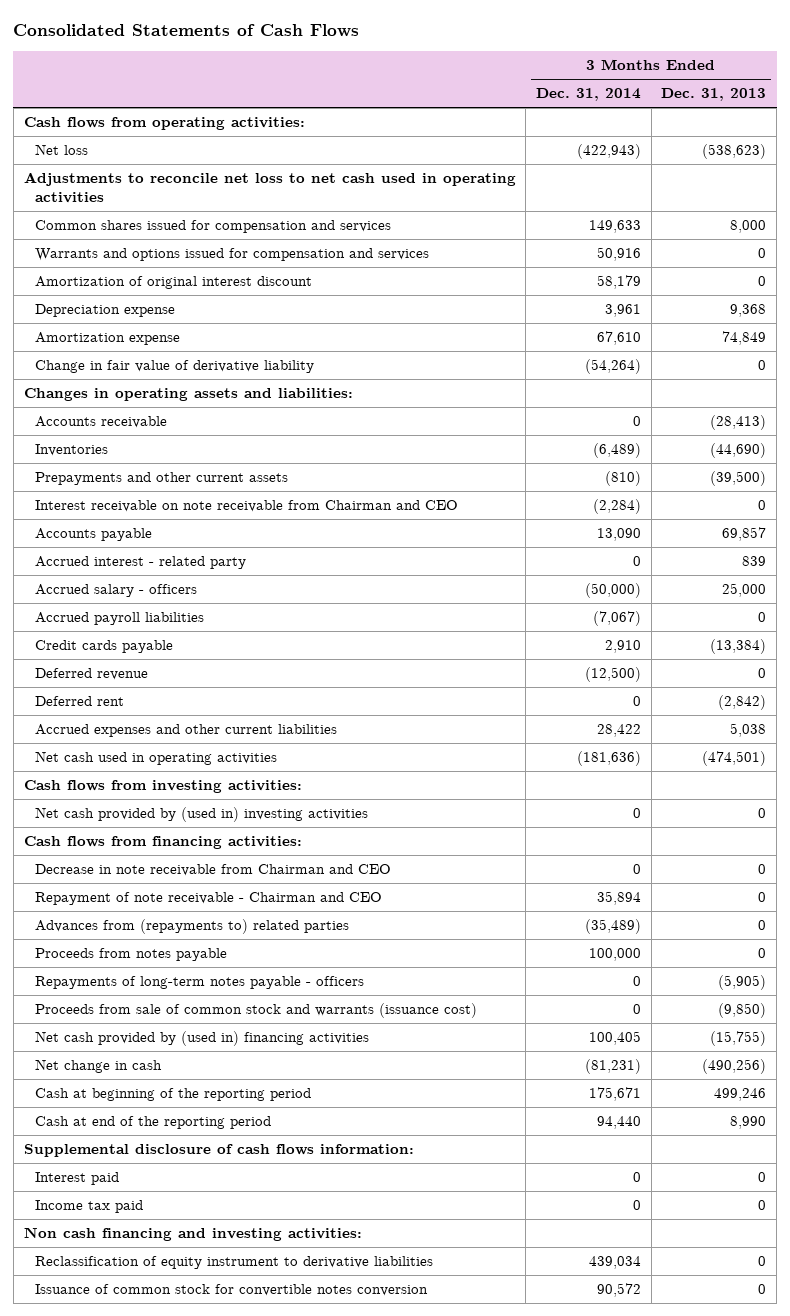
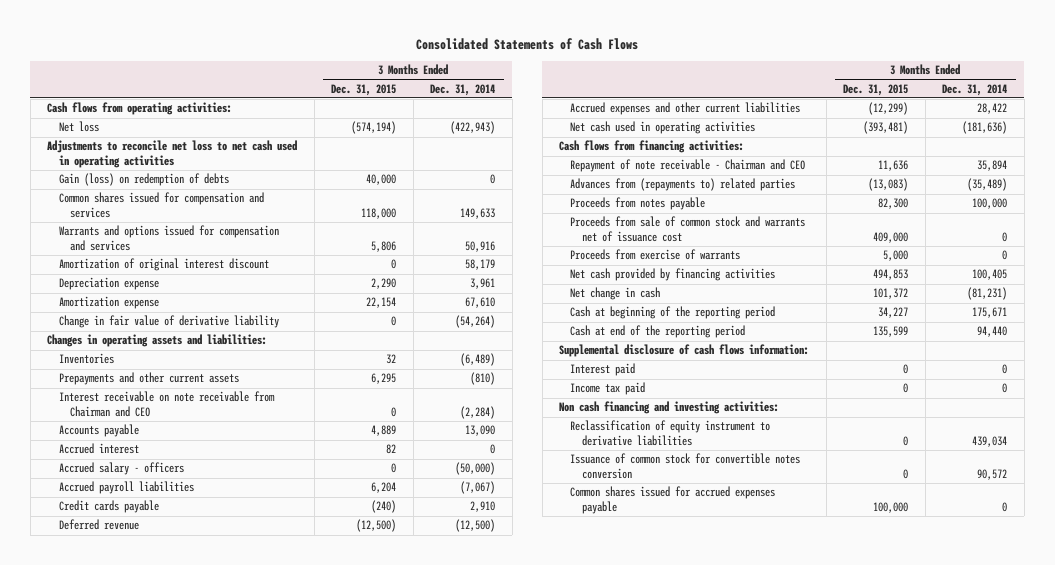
[661,88,767,102] Dec. 31, 2013 -> none
none -> [331,83,397,96] Dec. 31, 2015
none -> [58,173,229,187] Gain (loss) on redemption of debts
[34,416,167,429] Accounts receivable -> none
[34,556,246,570] Accrued interest - related party -> [58,443,139,455] Accrued interest
[34,696,124,707] Deferred rent -> none
[23,780,302,794] Cash flows from investing activities: -> none
[34,807,368,823] Net cash provided by (used in) investing activities -> none
[34,864,391,877] Decrease in note receivable from Chairman and CEO -> none
[34,976,364,990] Repayments of long-term notes payable - officers -> none
[34,1003,477,1019] Proceeds from sale of common stock and warrants (issuance cost) -> [570,216,806,242] Proceeds from sale of common stock and warrants net of issuance cost
none -> [570,249,741,261] Proceeds from exercise of warrants
[34,1031,369,1047] Net cash provided by (used in) financing activities -> [570,268,776,282] Net cash provided by financing activities
none -> [570,486,776,514] Common shares issued for accrued expenses payable

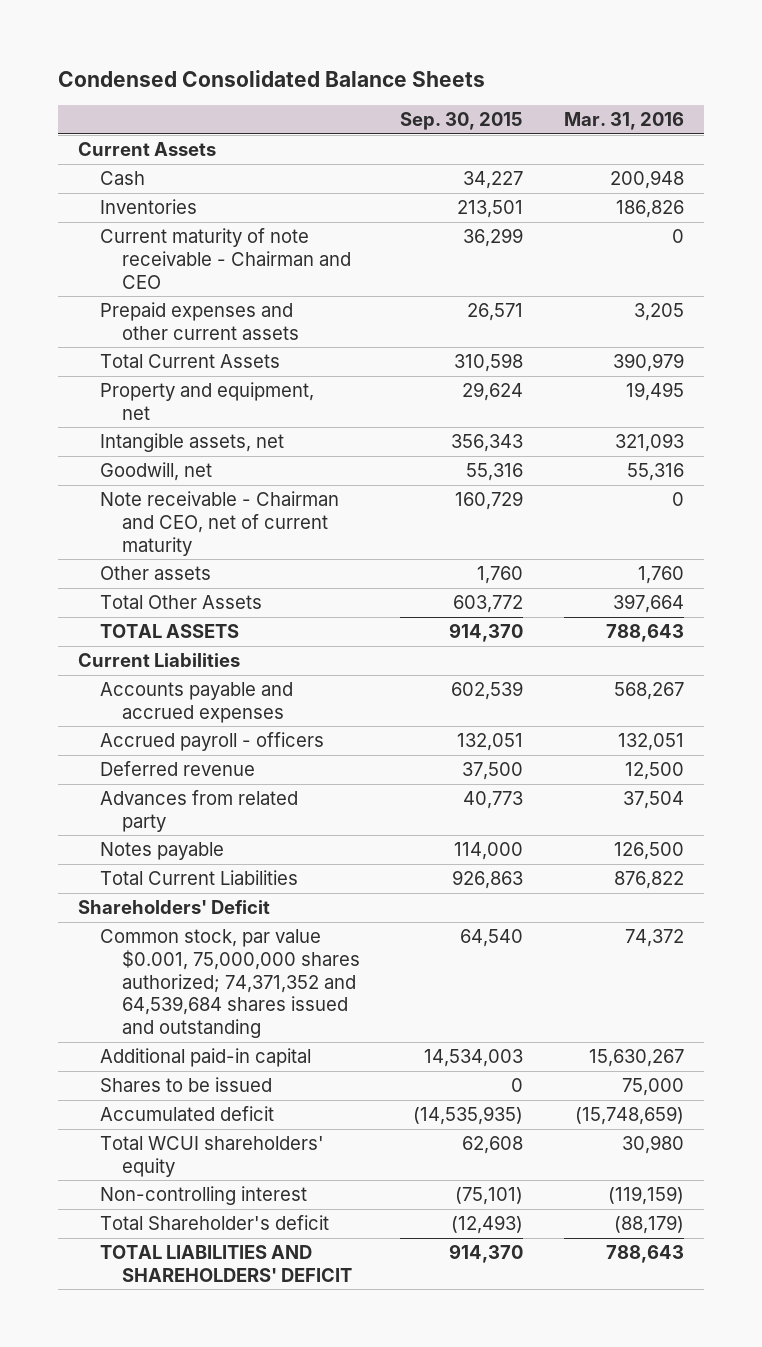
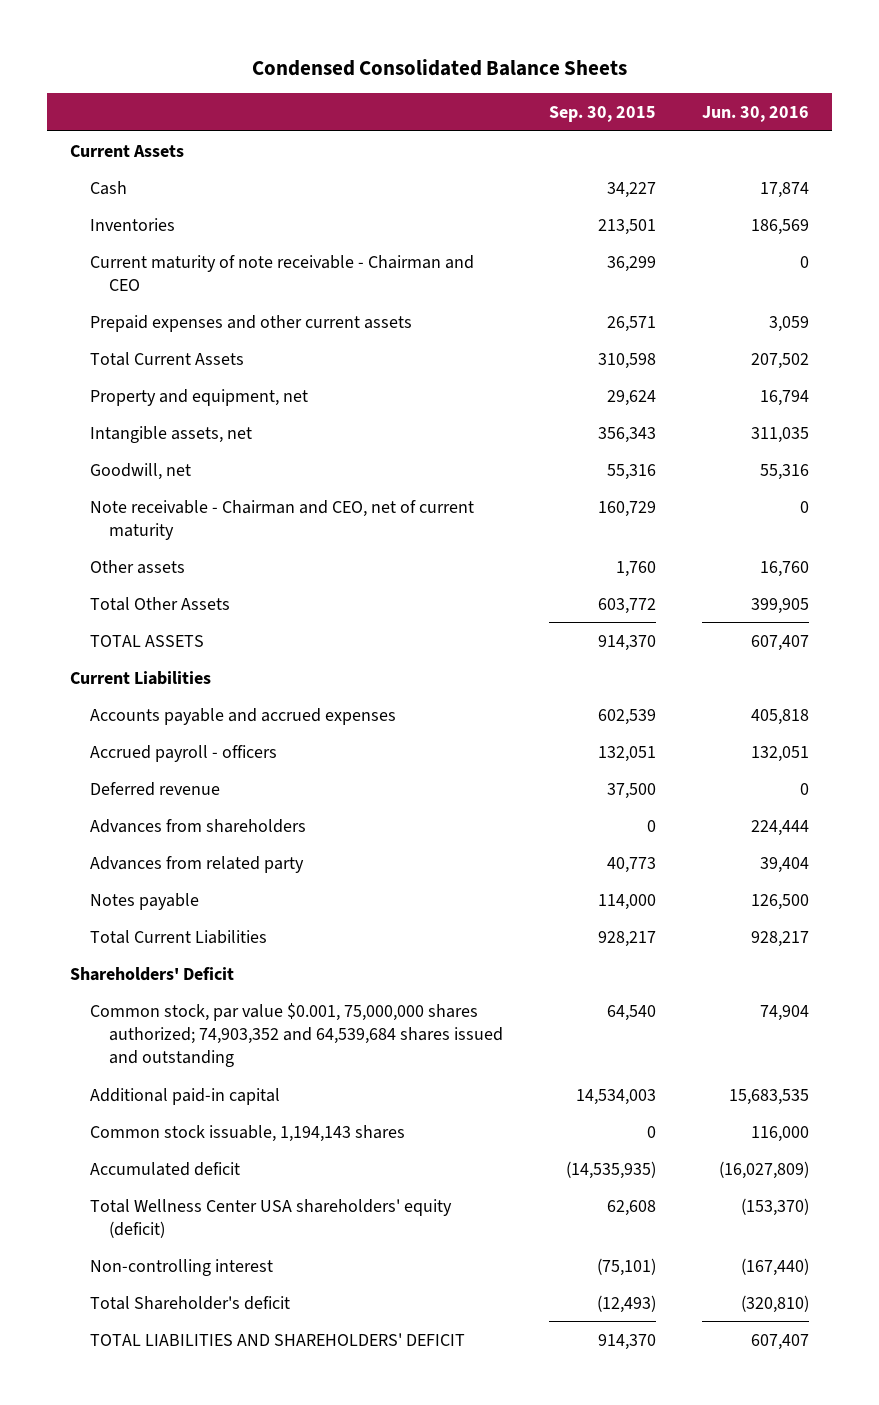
[563,112,684,131] Mar. 31, 2016 -> none
none -> [702,106,810,123] Jun. 30, 2016
none -> [89,818,306,833] Advances from shareholders
[452,870,524,890] 926,863 -> [598,930,657,947] 928,217
[100,929,361,1039] Common stock, par value $0.001, 75,000,000 shares authorized; 74,371,352 and 64,539,684 shares issued and outstanding -> [89,1002,504,1067] Common stock, par value $0.001, 75,000,000 shares authorized; 74,903,352 and 64,539,684 shares issued and outstanding
[100,1077,273,1093] Shares to be issued -> none
none -> [89,1124,405,1142] Common stock issuable, 1,194,143 shares
[100,1136,325,1177] Total WCUI shareholders' equity -> [89,1198,452,1238] Total Wellness Center USA shareholders' equity (deficit)

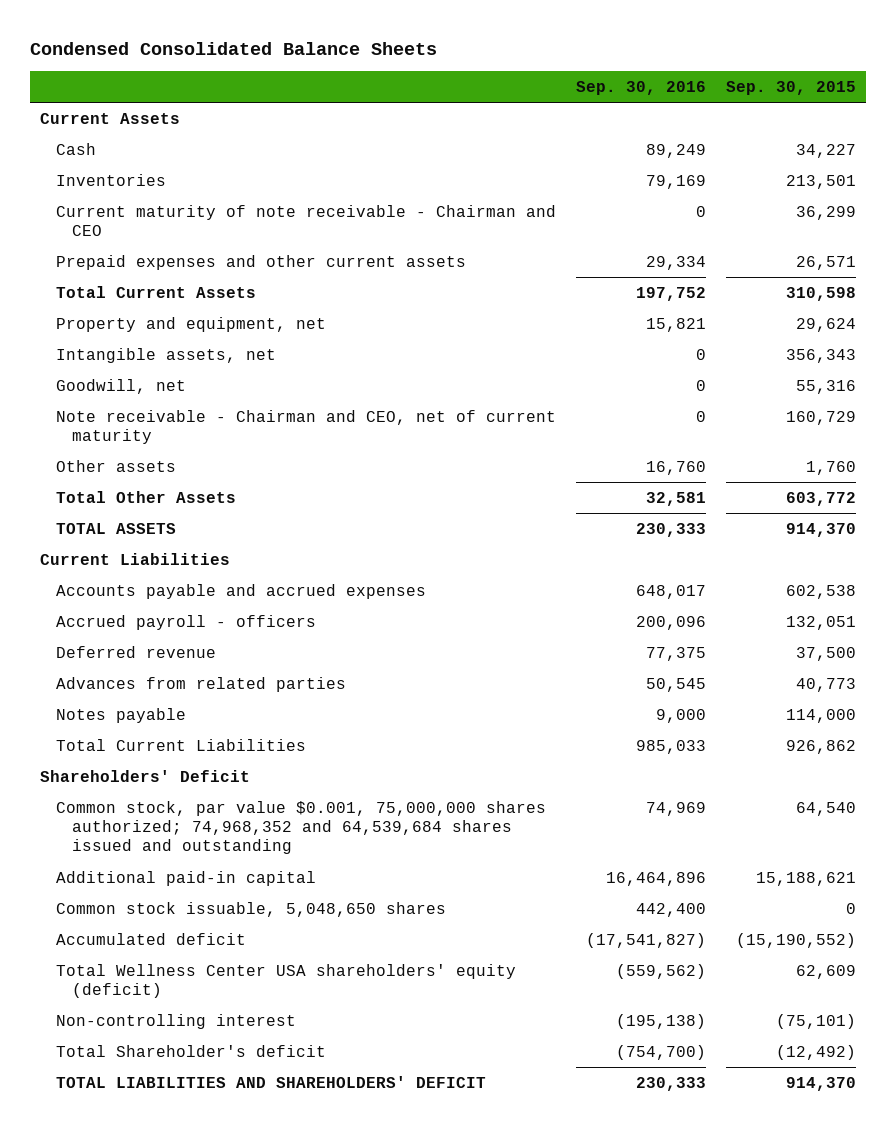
[702,106,810,123] Jun. 30, 2016 -> none
none -> [576,80,707,95] Sep. 30, 2016
[598,708,657,725] 602,539 -> [786,584,857,599] 602,538
[89,818,306,833] Advances from shareholders -> none
[89,855,304,873] Advances from related party -> [55,676,346,692] Advances from related parties
[598,930,657,947] 928,217 -> [786,739,857,754] 926,862
[89,1002,504,1067] Common stock, par value $0.001, 75,000,000 shares authorized; 74,903,352 and 64,539,684 shares issued and outstanding -> [55,800,546,855] Common stock, par value $0.001, 75,000,000 shares authorized; 74,968,352 and 64,539,684 shares issued and outstanding
[576,1088,657,1105] 14,534,003 -> [756,871,857,886] 15,188,621
[89,1124,405,1142] Common stock issuable, 1,194,143 shares -> [55,901,446,917] Common stock issuable, 5,048,650 shares
[566,1160,657,1179] (14,535,935) -> [736,932,857,948] (15,190,552)
[607,1199,657,1216] 62,608 -> [796,964,857,979] 62,609
[597,1294,657,1313] (12,493) -> [776,1044,857,1060] (12,492)

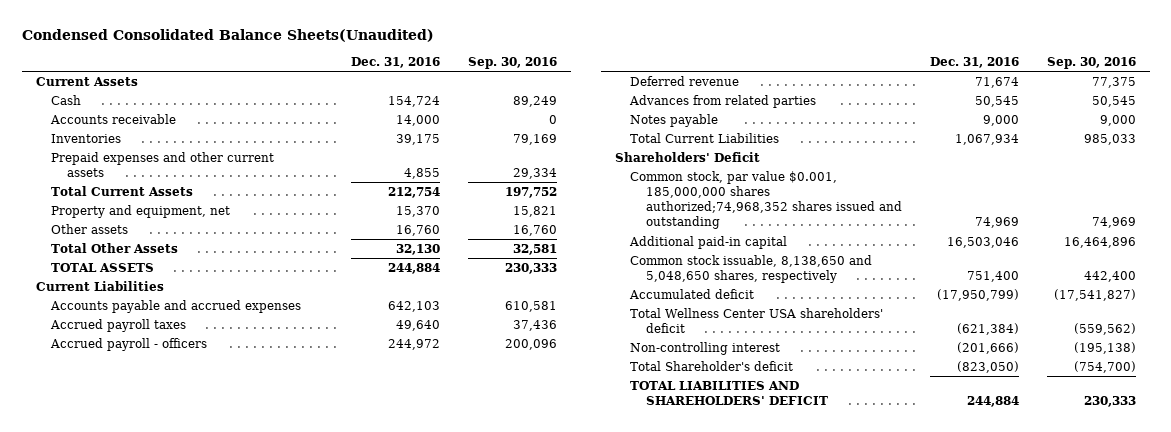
[29,41,437,55] Condensed Consolidated Balance Sheets -> [21,28,434,42] Condensed Consolidated Balance Sheets(Unaudited)
[726,80,857,95] Sep. 30, 2015 -> none
none -> [350,56,440,68] Dec. 31, 2016
none -> [50,114,177,125] Accounts receivable
[55,204,556,237] Current maturity of note receivable - Chairman and CEO -> none
[55,347,276,363] Intangible assets, net -> none
[55,378,186,394] Goodwill, net -> none
[55,409,556,445] Note receivable - Chairman and CEO, net of current maturity -> none
[636,584,707,599] 648,017 -> [504,301,557,313] 610,581
none -> [50,319,187,333] Accrued payroll taxes
[55,800,546,855] Common stock, par value $0.001, 75,000,000 shares authorized; 74,968,352 and 64,539,684 shares issued and outstanding -> [630,171,902,230] Common stock, par value $0.001, 185,000,000 shares authorized;74,968,352 shares issued and outstanding
[55,901,446,917] Common stock issuable, 5,048,650 shares -> [630,255,873,284] Common stock issuable, 8,138,650 and 5,048,650 shares, respectively
[55,963,516,999] Total Wellness Center USA shareholders' equity (deficit) -> [630,308,884,334] Total Wellness Center USA shareholders' deficit

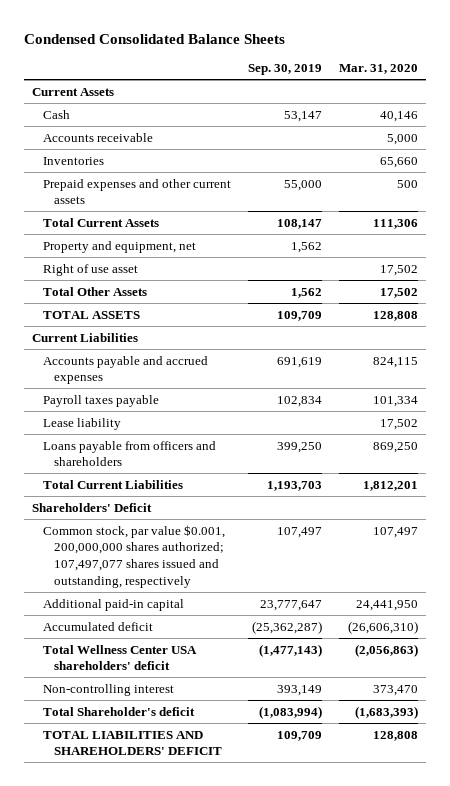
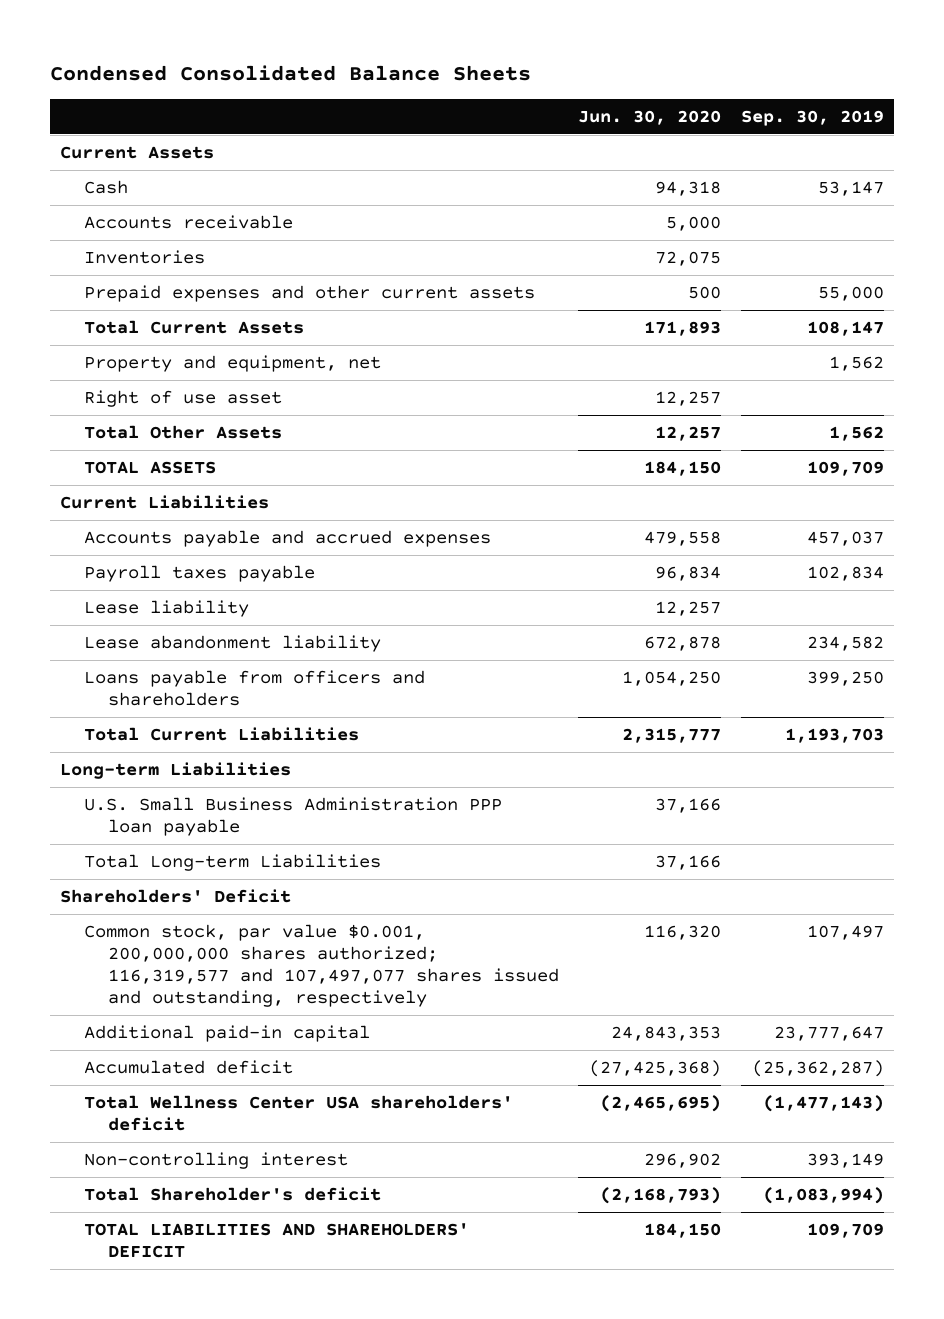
[338,64,418,75] Mar. 31, 2020 -> none
none -> [578,110,722,126] Jun. 30, 2020
[277,356,323,368] 691,619 -> [806,530,884,546] 457,037
none -> [83,634,381,652] Lease abandonment liability
none -> [59,761,291,779] Long-term Liabilities
none -> [83,796,502,837] U.S. Small Business Administration PPP loan payable
none -> [83,853,381,871] Total Long-term Liabilities
[43,524,226,588] Common stock, par value $0.001, 200,000,000 shares authorized; 107,497,077 shares issued and outstanding, respectively -> [83,923,559,1008] Common stock, par value $0.001, 200,000,000 shares authorized; 116,319,577 and 107,497,077 shares issued and outstanding, respectively

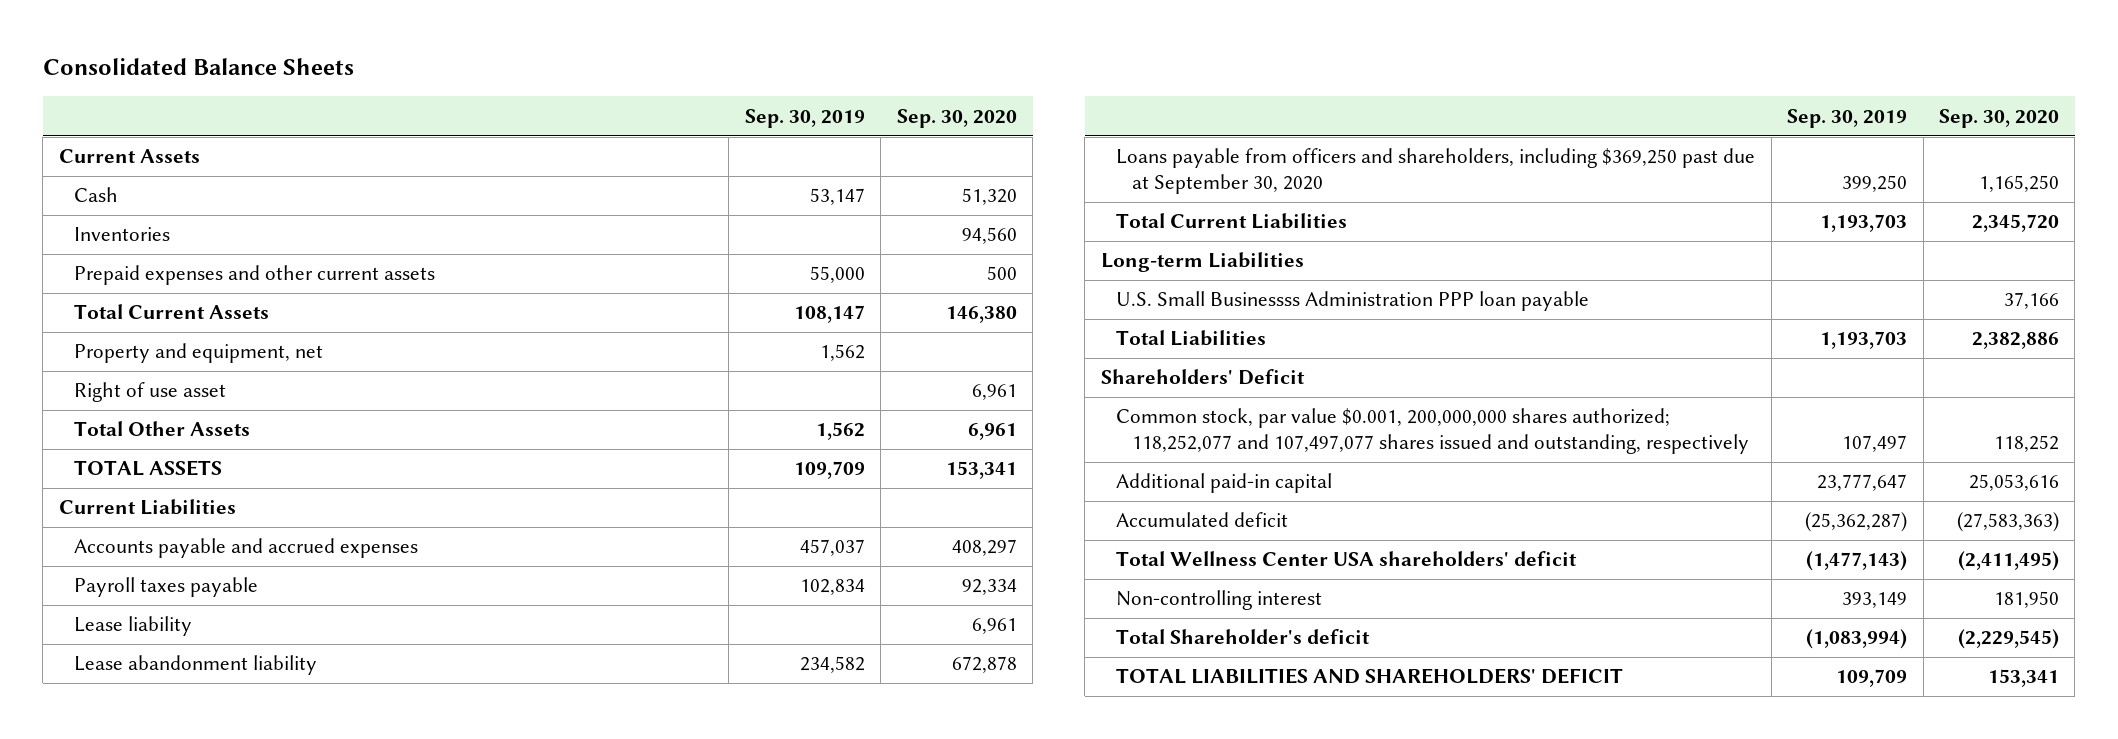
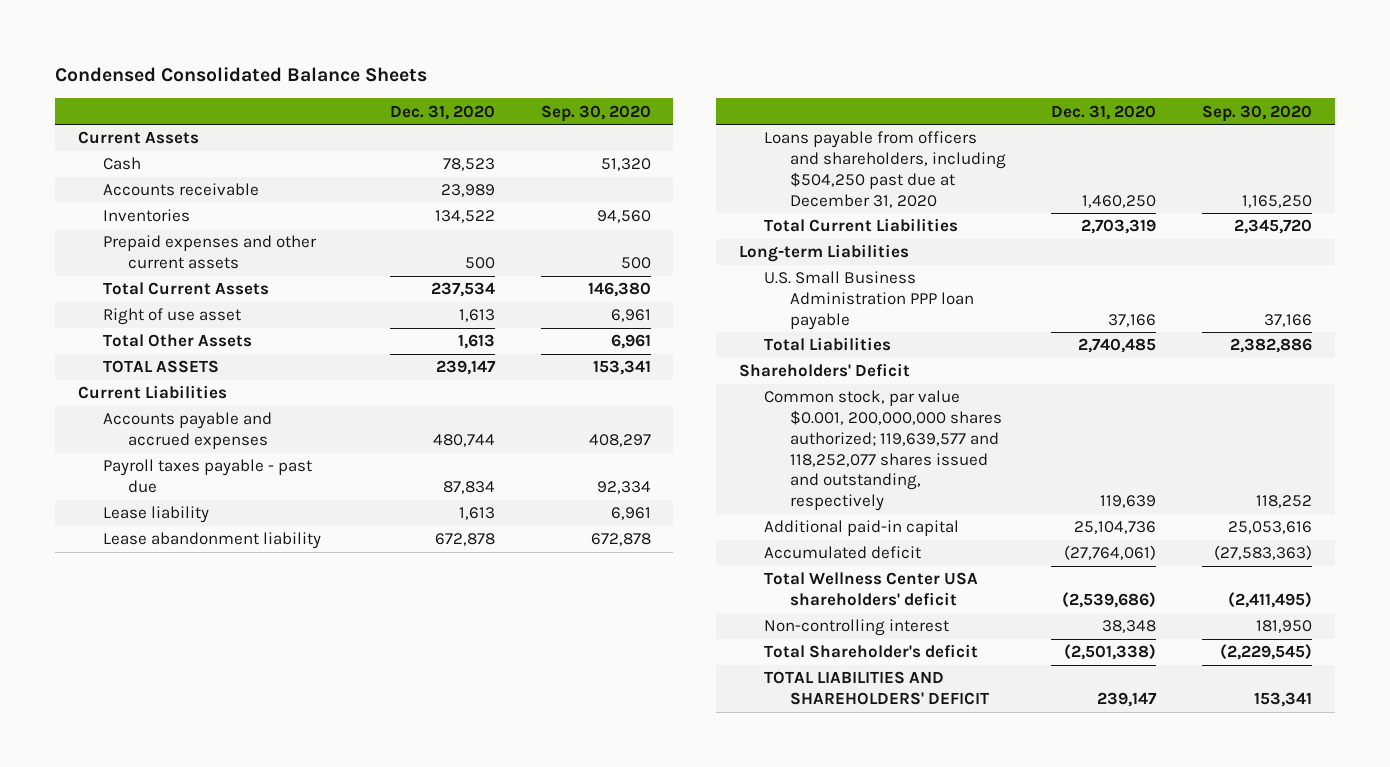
[42,58,354,76] Consolidated Balance Sheets -> [54,67,427,83] Condensed Consolidated Balance Sheets
[744,108,865,128] Sep. 30, 2019 -> none
none -> [390,104,496,120] Dec. 31, 2020
none -> [102,183,259,197] Accounts receivable
[73,343,323,364] Property and equipment, net -> none
[73,577,258,598] Payroll taxes payable -> [102,459,312,494] Payroll taxes payable - past due
[1116,148,1756,195] Loans payable from officers and shareholders, including $369,250 past due at September 30, 2020 -> [764,131,1006,208] Loans payable from officers and shareholders, including $504,250 past due at December 31, 2020
[1116,291,1590,312] U.S. Small Businessss Administration PPP loan payable -> [764,271,974,330] U.S. Small Business Administration PPP loan payable
[1116,408,1749,455] Common stock, par value $0.001, 200,000,000 shares authorized; 118,252,077 and 107,497,077 shares issued and outstanding, respectively -> [764,390,1002,512] Common stock, par value $0.001, 200,000,000 shares authorized; 119,639,577 and 118,252,077 shares issued and outstanding, respectively

